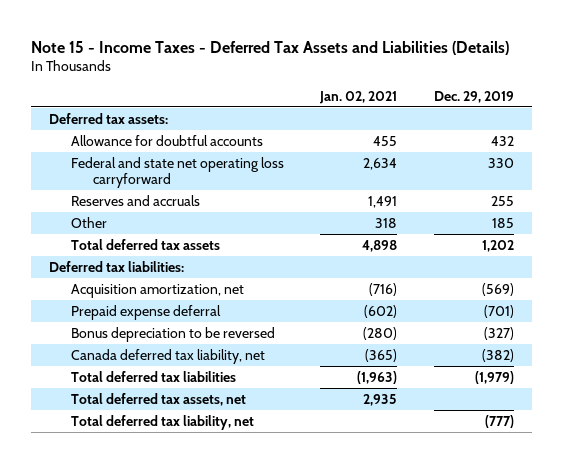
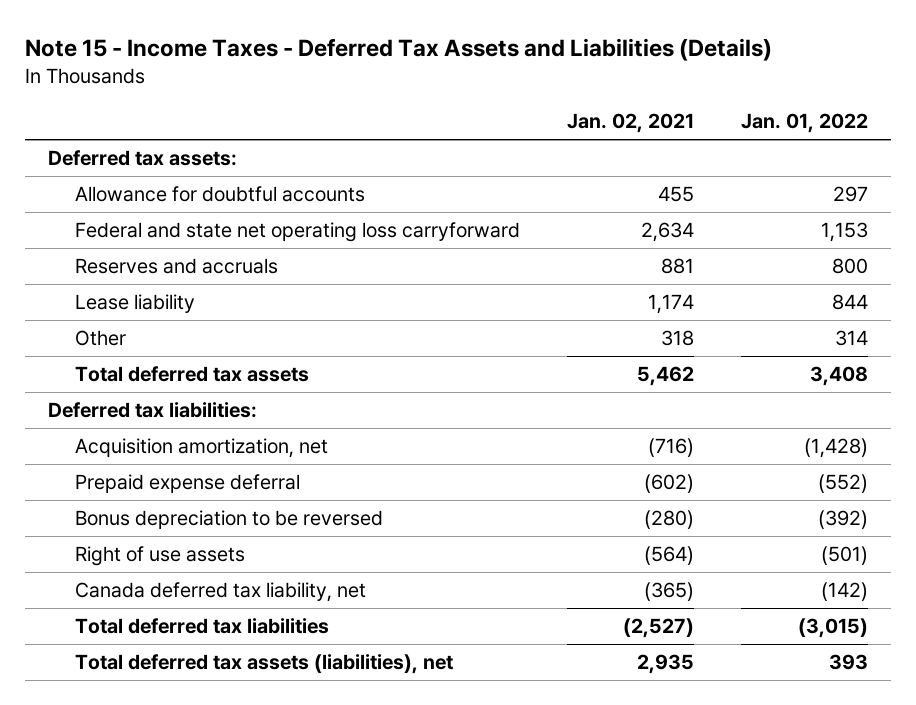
[433,90,514,103] Dec. 29, 2019 -> none
none -> [740,113,868,134] Jan. 01, 2022
[368,195,398,208] 1,491 -> [660,257,694,274] 881
none -> [74,293,195,313] Lease liability
[362,239,398,252] 4,898 -> [636,365,694,386] 5,462
none -> [74,545,245,566] Right of use assets
[71,414,255,430] Total deferred tax liability, net -> none
[357,370,398,384] (1,963) -> [622,617,694,638] (2,527)
[71,392,247,406] Total deferred tax assets, net -> [74,653,453,674] Total deferred tax assets (liabilities), net

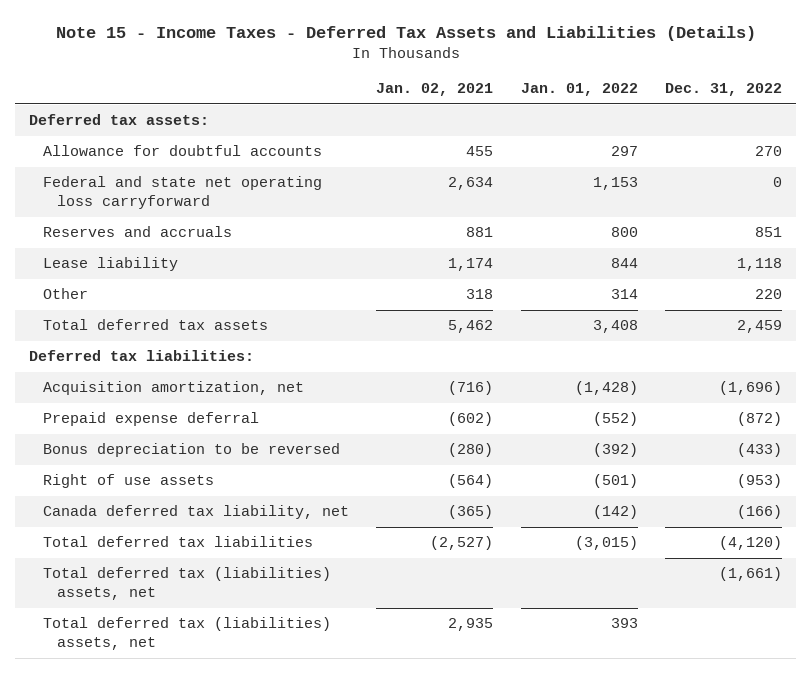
none -> [665,83,783,97] Dec. 31, 2022
none -> [42,567,331,601] Total deferred tax (liabilities) assets, net
[74,653,453,674] Total deferred tax assets (liabilities), net -> [42,617,331,651] Total deferred tax (liabilities) assets, net

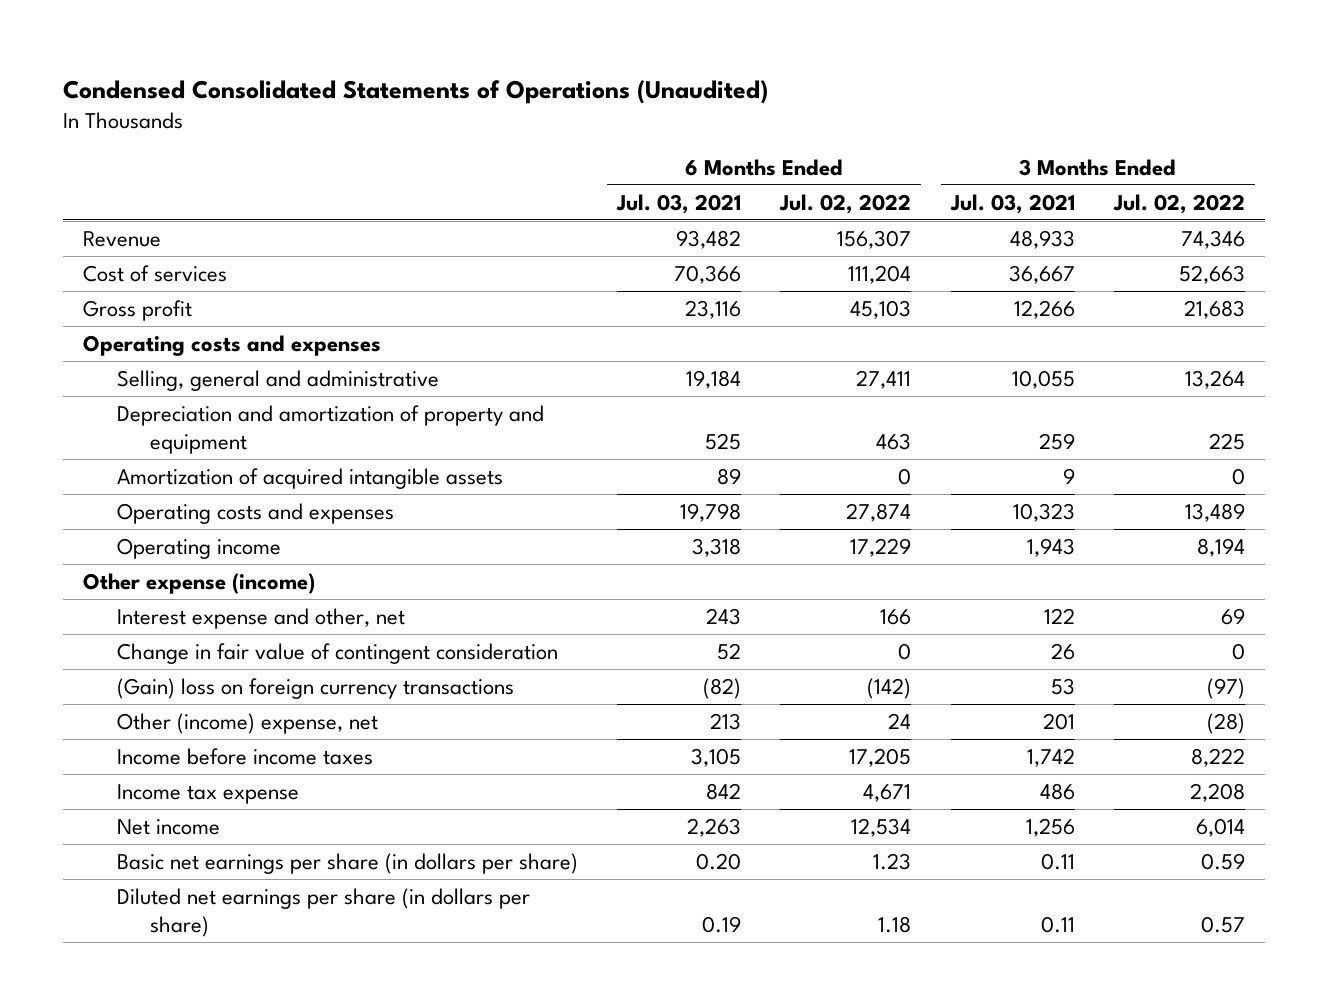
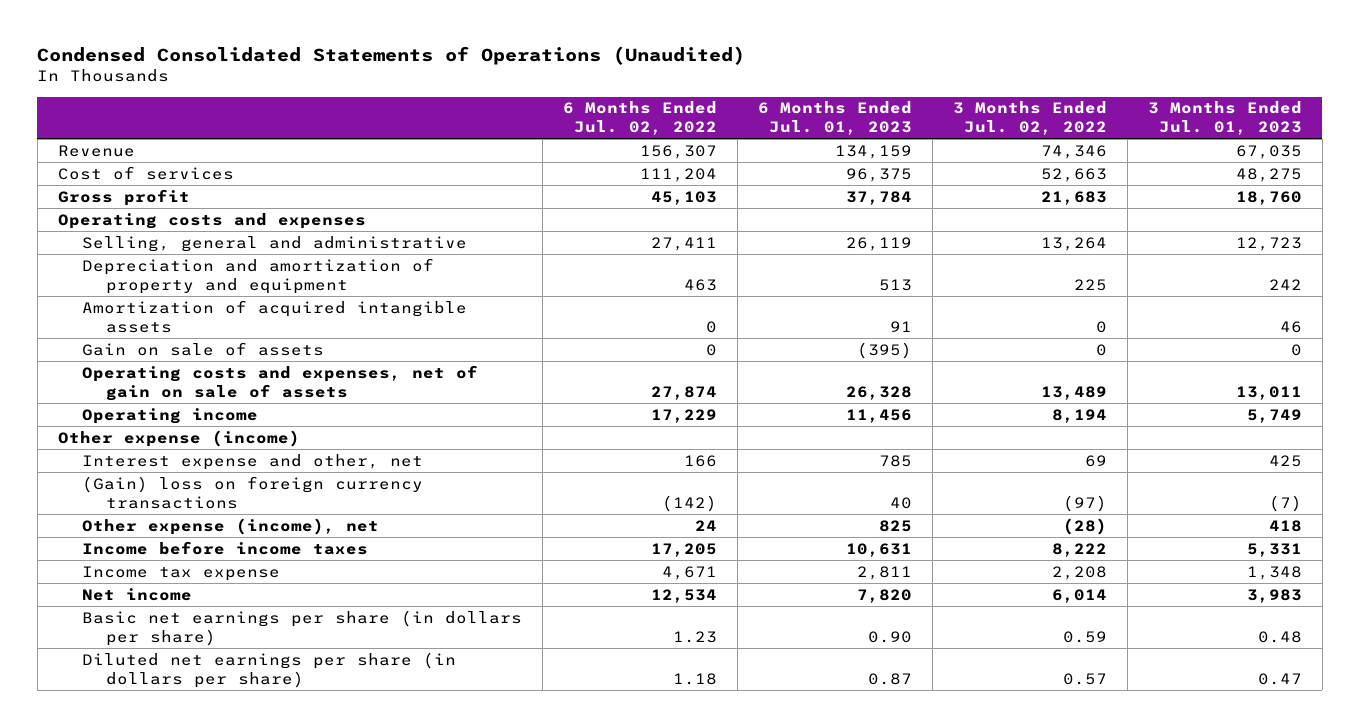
[616,193,742,214] Jul. 03, 2021 -> none
[949,193,1075,214] Jul. 03, 2021 -> none
none -> [758,101,913,136] 6 Months Ended Jul. 01, 2023
none -> [1147,101,1302,136] 3 Months Ended Jul. 01, 2023
none -> [82,341,325,356] Gain on sale of assets
[116,502,394,524] Operating costs and expenses -> [82,364,479,401] Operating costs and expenses, net of gain on sale of assets
[116,642,558,664] Change in fair value of contingent consideration -> none
[116,712,378,734] Other (income) expense, net -> [82,517,380,535] Other expense (income), net

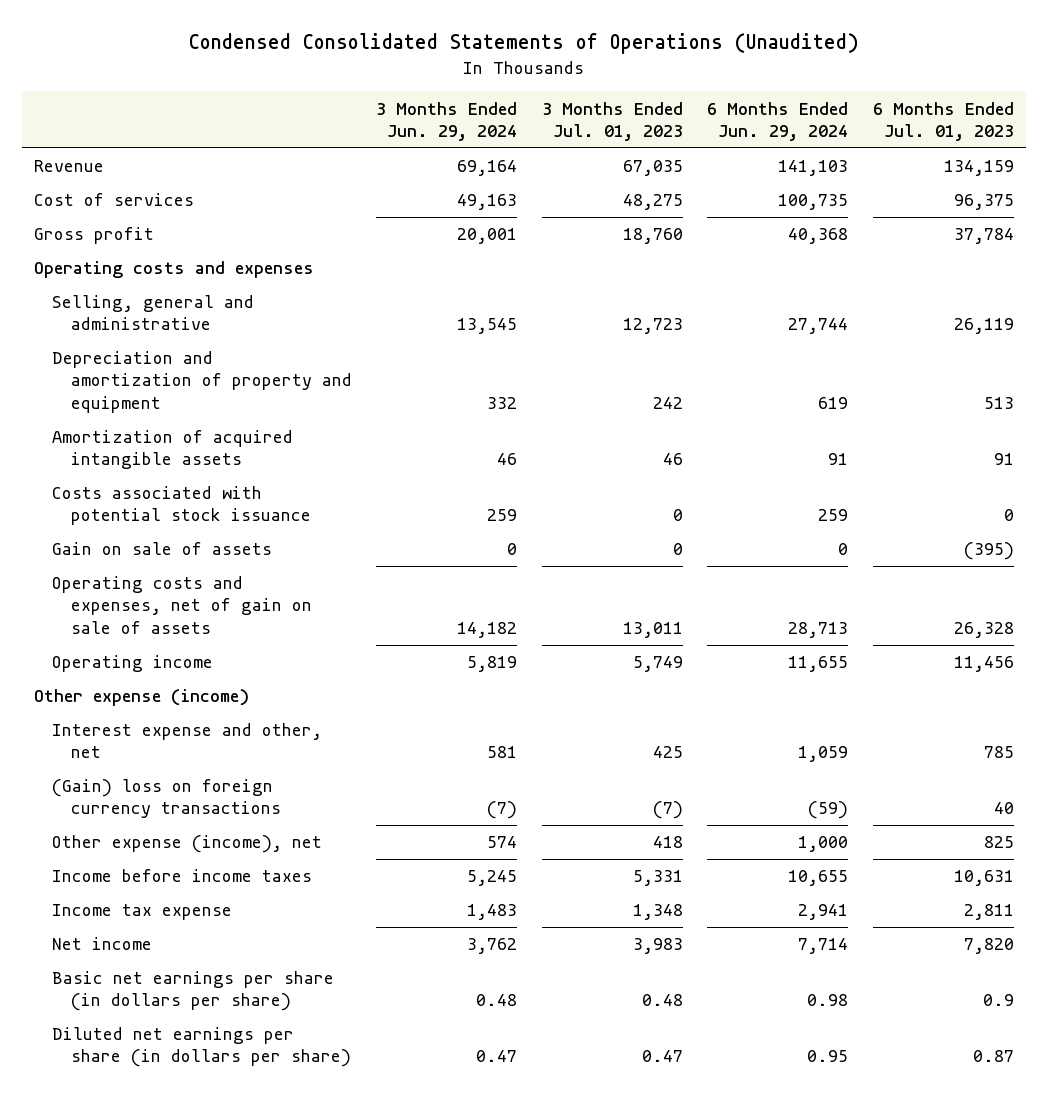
[563,101,718,136] 6 Months Ended Jul. 02, 2022 -> none
[952,101,1107,136] 3 Months Ended Jul. 02, 2022 -> none
none -> [376,101,518,141] 3 Months Ended Jun. 29, 2024
none -> [707,101,849,141] 6 Months Ended Jun. 29, 2024
none -> [52,486,311,526] Costs associated with potential stock issuance
[868,630,913,643] 0.90 -> [982,994,1014,1007] 0.9

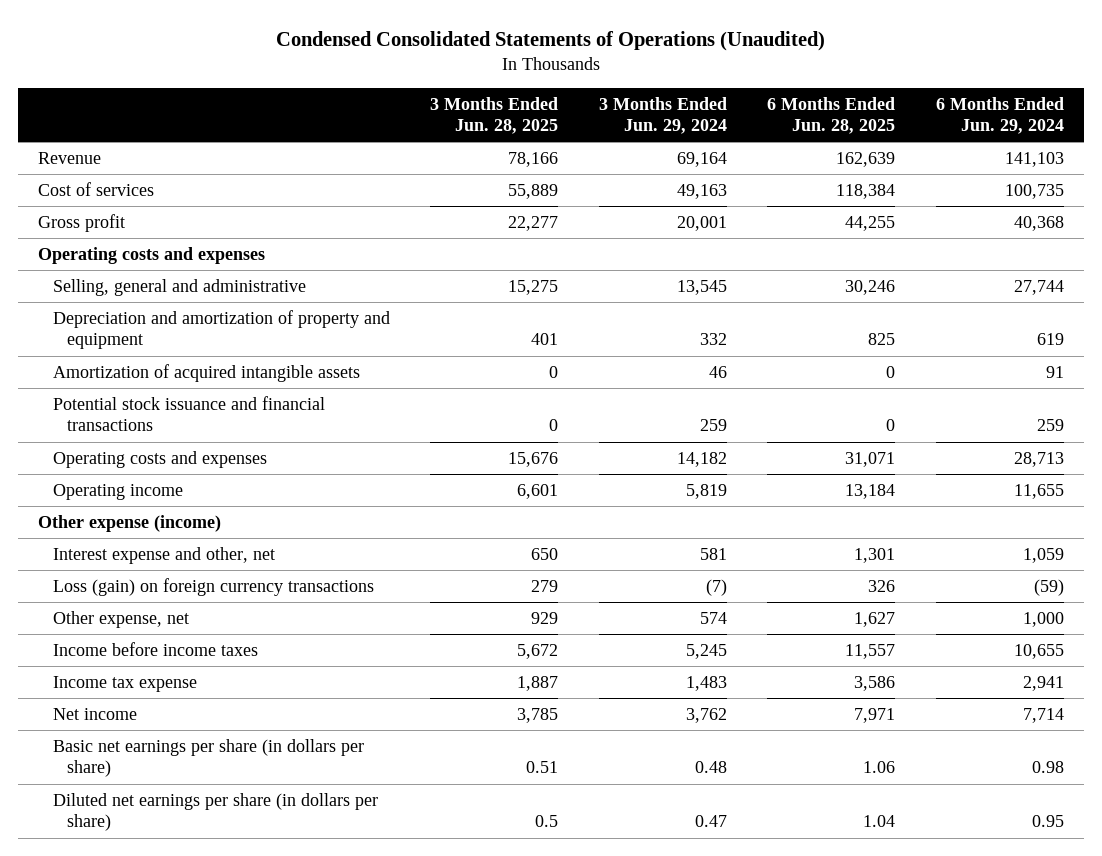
[541,101,683,141] 3 Months Ended Jul. 01, 2023 -> none
[872,101,1014,141] 6 Months Ended Jul. 01, 2023 -> none
none -> [430,96,559,134] 3 Months Ended Jun. 28, 2025
none -> [767,96,896,134] 6 Months Ended Jun. 28, 2025
[52,542,273,556] Gain on sale of assets -> none
[52,486,311,526] Costs associated with potential stock issuance -> [52,395,325,432] Potential stock issuance and financial transactions
[52,576,312,634] Operating costs and expenses, net of gain on sale of assets -> [52,450,267,468] Operating costs and expenses
[52,779,281,819] (Gain) loss on foreign currency transactions -> [52,577,374,596] Loss (gain) on foreign currency transactions
[52,835,323,854] Other expense (income), net -> [52,610,189,628] Other expense, net

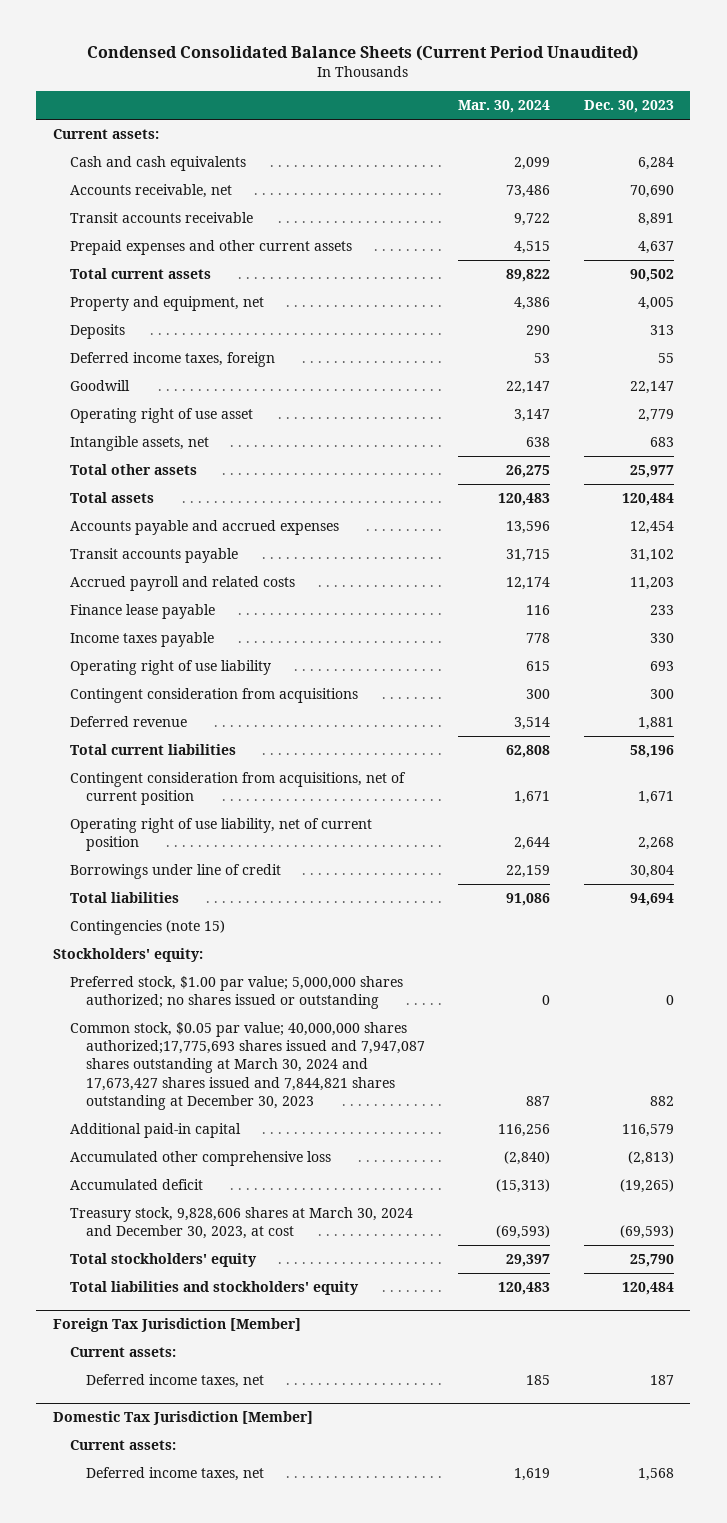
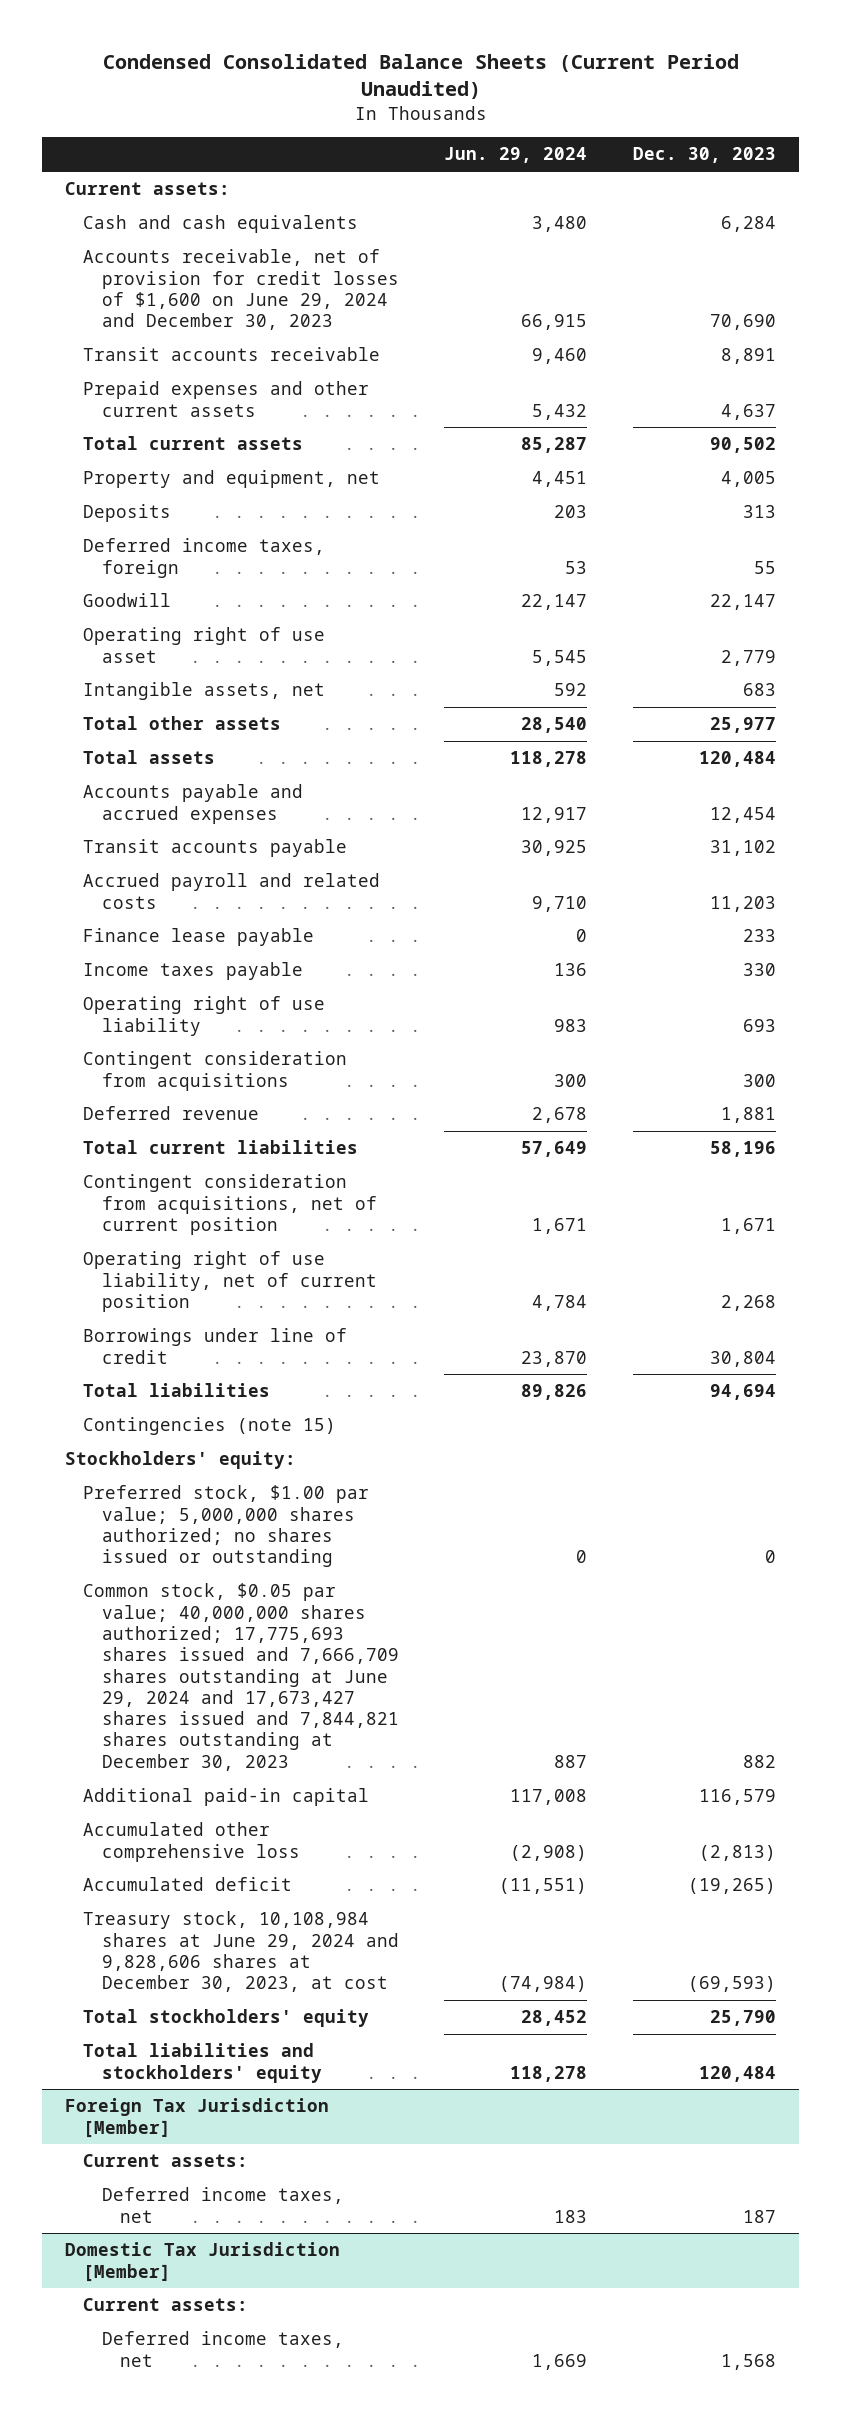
[458,100,551,114] Mar. 30, 2024 -> none
none -> [444,147,588,164] Jun. 29, 2024
[69,184,232,199] Accounts receivable, net -> [83,249,399,331] Accounts receivable, net of provision for credit losses of $1,600 on June 29, 2024 and December 30, 2023
[69,1022,426,1110] Common stock, $0.05 par value; 40,000,000 shares authorized;17,775,693 shares issued and 7,947,087 shares outstanding at March 30, 2024 and 17,673,427 shares issued and 7,844,821 shares outstanding at December 30, 2023 -> [83,1583,399,1771] Common stock, $0.05 par value; 40,000,000 shares authorized; 17,775,693 shares issued and 7,666,709 shares outstanding at June 29, 2024 and 17,673,427 shares issued and 7,844,821 shares outstanding at December 30, 2023
[69,1207,413,1240] Treasury stock, 9,828,606 shares at March 30, 2024 and December 30, 2023, at cost -> [83,1911,399,1993] Treasury stock, 10,108,984 shares at June 29, 2024 and 9,828,606 shares at December 30, 2023, at cost

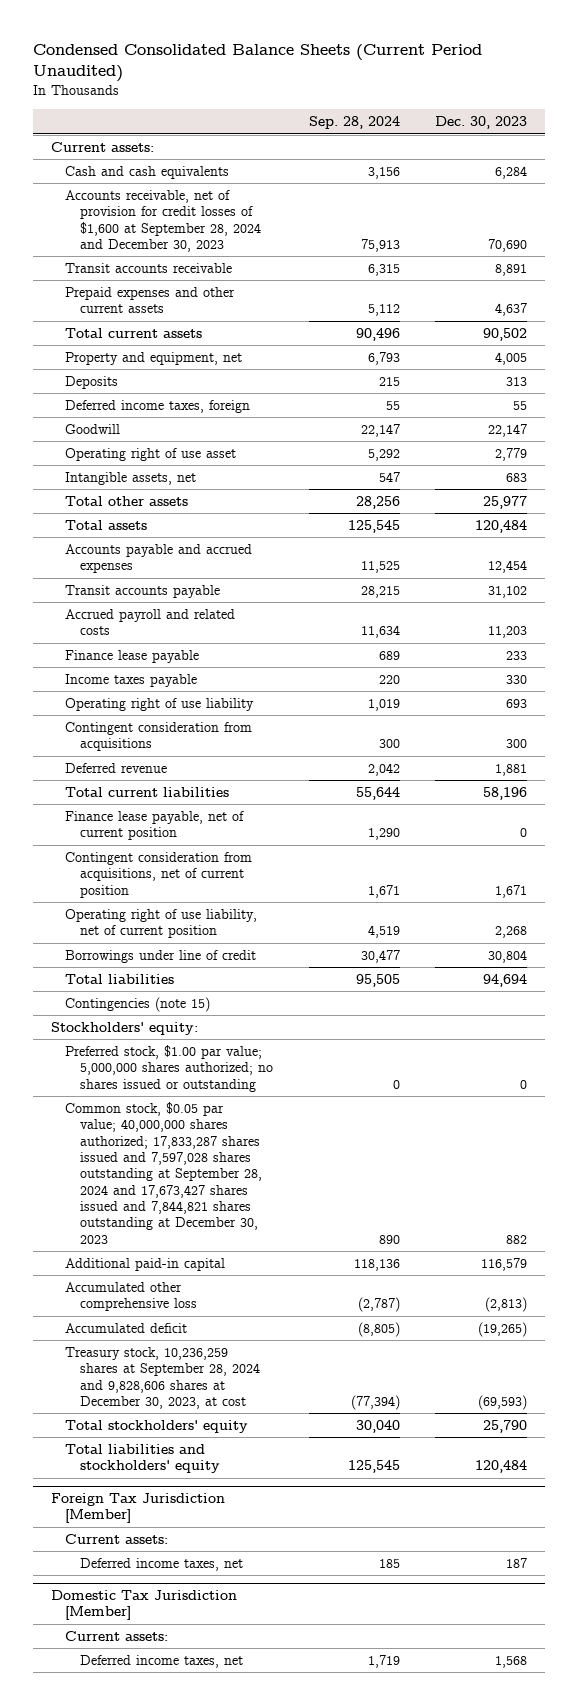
[444,147,588,164] Jun. 29, 2024 -> none
none -> [308,116,400,130] Sep. 28, 2024
[83,249,399,331] Accounts receivable, net of provision for credit losses of $1,600 on June 29, 2024 and December 30, 2023 -> [65,189,261,252] Accounts receivable, net of provision for credit losses of $1,600 at September 28, 2024 and December 30, 2023
none -> [65,810,245,841] Finance lease payable, net of current position
[83,1583,399,1771] Common stock, $0.05 par value; 40,000,000 shares authorized; 17,775,693 shares issued and 7,666,709 shares outstanding at June 29, 2024 and 17,673,427 shares issued and 7,844,821 shares outstanding at December 30, 2023 -> [65,1101,262,1244] Common stock, $0.05 par value; 40,000,000 shares authorized; 17,833,287 shares issued and 7,597,028 shares outstanding at September 28, 2024 and 17,673,427 shares issued and 7,844,821 shares outstanding at December 30, 2023
[83,1911,399,1993] Treasury stock, 10,108,984 shares at June 29, 2024 and 9,828,606 shares at December 30, 2023, at cost -> [65,1346,260,1409] Treasury stock, 10,236,259 shares at September 28, 2024 and 9,828,606 shares at December 30, 2023, at cost

